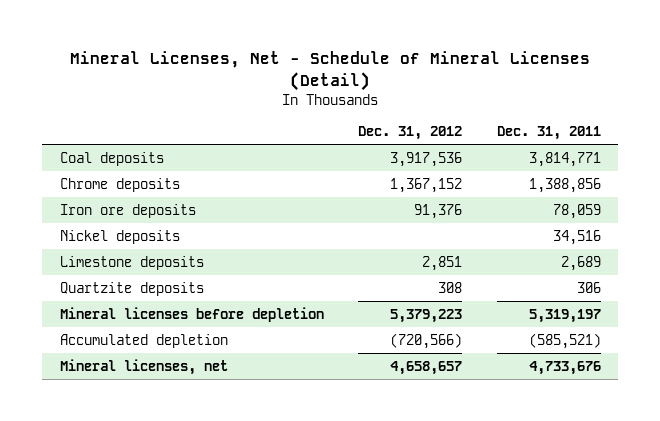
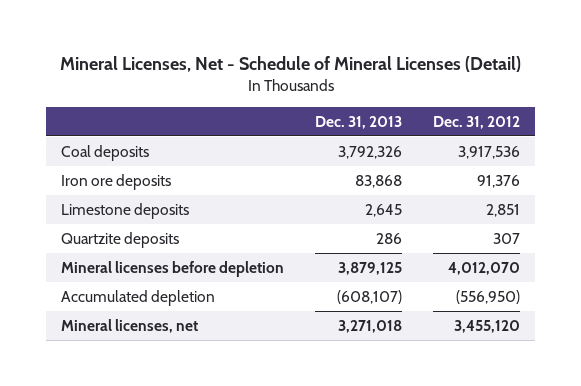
[496,126,601,141] Dec. 31, 2011 -> none
none -> [315,115,403,129] Dec. 31, 2013
[59,177,180,192] Chrome deposits -> none
[59,229,180,244] Nickel deposits -> none
[438,281,463,293] 308 -> [492,232,520,244] 307
[390,308,463,323] 5,379,223 -> [447,261,520,275] 4,012,070
[390,332,463,349] (720,566) -> [455,289,520,304] (556,950)
[390,360,463,375] 4,658,657 -> [453,319,520,333] 3,455,120

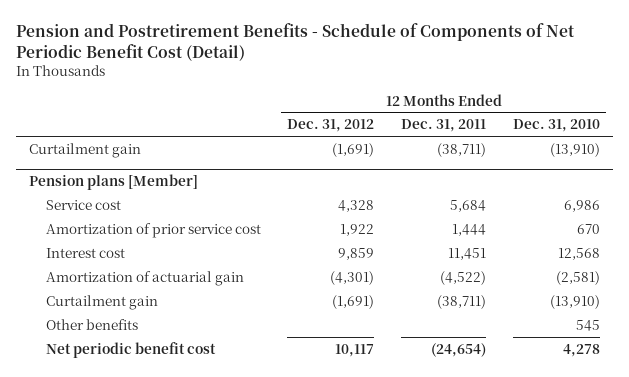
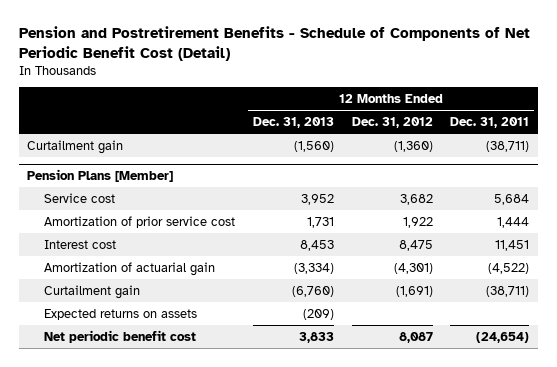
[512,119,600,133] Dec. 31, 2010 -> none
none -> [252,117,334,129] Dec. 31, 2013
[332,142,375,157] (1,691) -> [393,140,433,152] (1,360)
[29,173,199,190] Pension plans [Member] -> [27,169,174,183] Pension Plans [Member]
[338,199,375,212] 4,328 -> [399,193,433,205] 3,682
[338,247,375,260] 9,859 -> [398,239,433,251] 8,475
[45,318,138,330] Other benefits -> none
none -> [43,308,197,320] Expected returns on assets
[335,343,375,357] 10,117 -> [398,331,433,343] 8,087

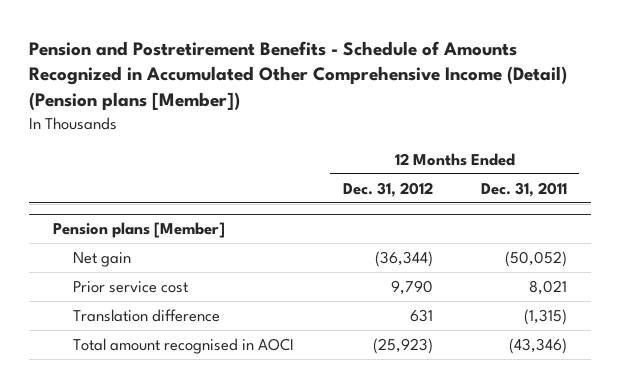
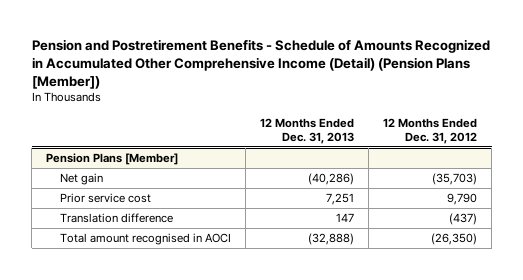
[28,40,567,111] Pension and Postretirement Benefits - Schedule of Amounts Recognized in Accumulated Other Comprehensive Income (Detail) (Pension plans [Member]) -> [31,38,490,89] Pension and Postretirement Benefits - Schedule of Amounts Recognized in Accumulated Other Comprehensive Income (Detail) (Pension Plans [Member])
[481,181,568,197] Dec. 31, 2011 -> none
none -> [260,118,355,144] 12 Months Ended Dec. 31, 2013
[53,222,226,239] Pension plans [Member] -> [46,153,179,166] Pension Plans [Member]
[374,250,433,267] (36,344) -> [432,173,478,186] (35,703)
[409,308,433,322] 631 -> [449,213,478,226] (437)
[372,337,433,354] (25,923) -> [431,233,478,246] (26,350)

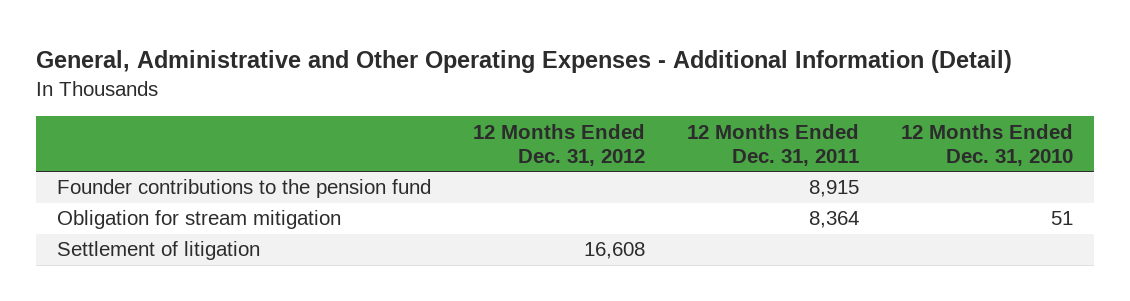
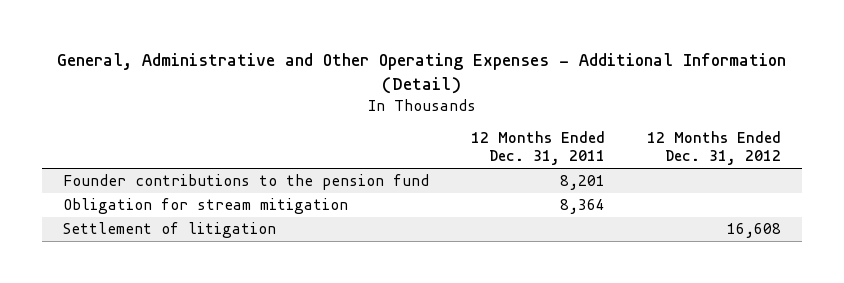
[901,123,1074,166] 12 Months Ended Dec. 31, 2010 -> none
[809,180,860,198] 8,915 -> [560,175,606,191] 8,201

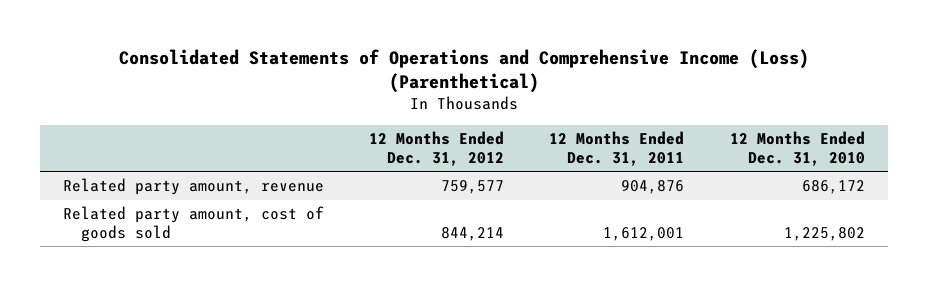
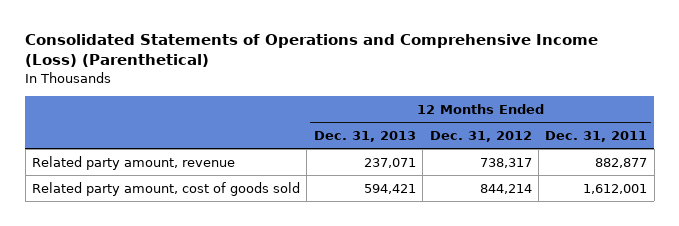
[729,131,865,167] 12 Months Ended Dec. 31, 2010 -> none
none -> [313,130,416,142] Dec. 31, 2013
[440,180,504,195] 759,577 -> [479,157,532,168] 738,317
[621,180,685,195] 904,876 -> [595,157,648,168] 882,877

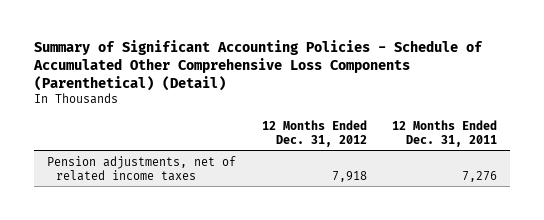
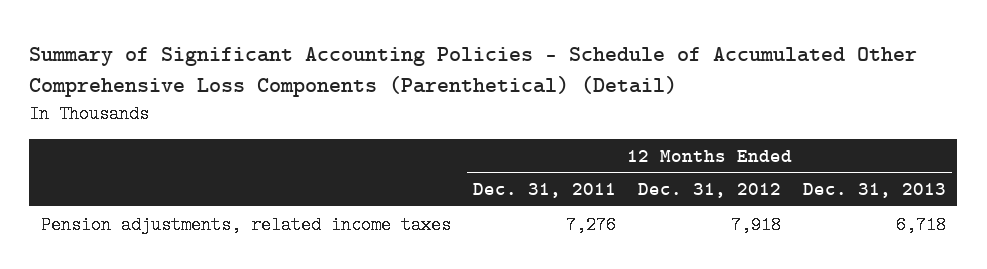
none -> [803,183,947,199] Dec. 31, 2013
[46,155,236,181] Pension adjustments, net of related income taxes -> [40,215,451,234] Pension adjustments, related income taxes

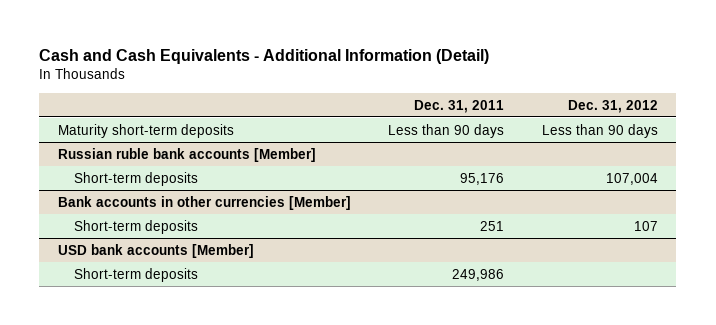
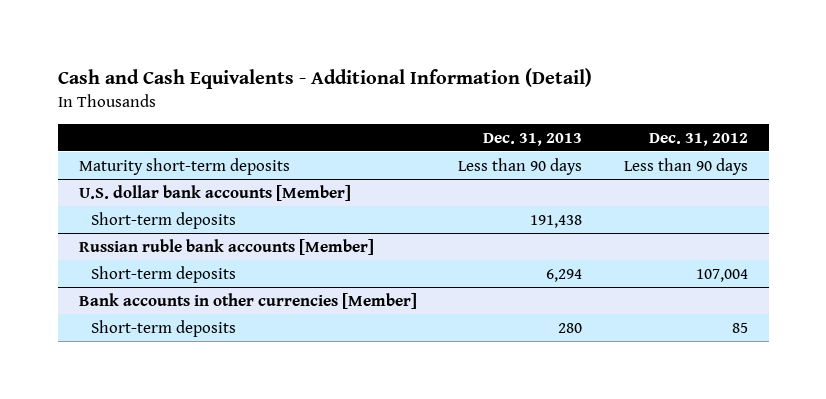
[414,99,505,113] Dec. 31, 2011 -> none
none -> [483,132,583,146] Dec. 31, 2013
none -> [78,184,351,201] U.S. dollar bank accounts [Member]
none -> [91,211,237,229] Short-term deposits
[57,243,254,258] USD bank accounts [Member] -> none
[73,267,198,282] Short-term deposits -> none
[633,220,658,231] 107 -> [731,322,748,333] 85

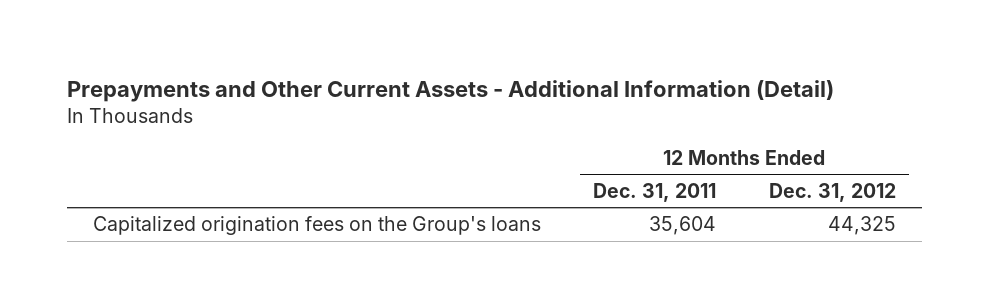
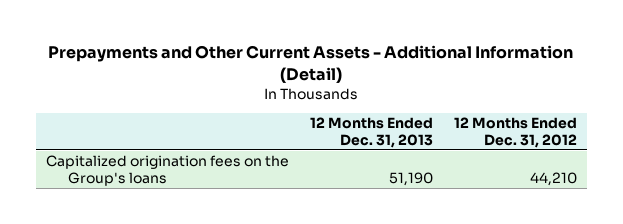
[593,183,717,203] Dec. 31, 2011 -> none
none -> [309,117,433,148] 12 Months Ended Dec. 31, 2013
[827,216,896,236] 44,325 -> [529,171,577,186] 44,210

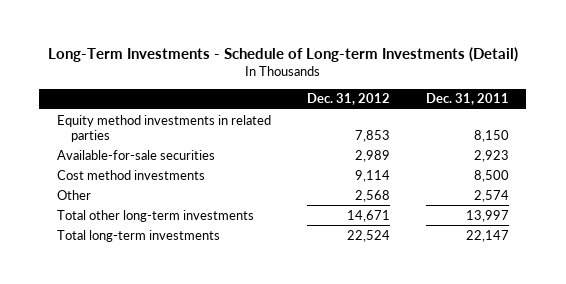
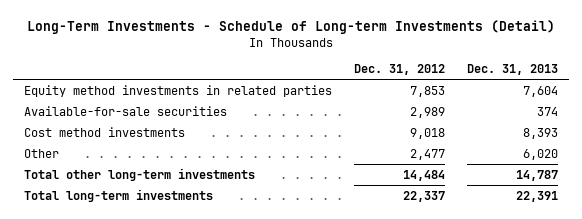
[425,93,509,106] Dec. 31, 2011 -> none
none -> [466,63,558,75] Dec. 31, 2013
[354,169,390,182] 9,114 -> [409,127,445,139] 9,018
[354,189,390,202] 2,568 -> [409,148,445,160] 2,477
[346,209,390,222] 14,671 -> [402,169,445,181] 14,484
[346,229,390,242] 22,524 -> [402,190,445,202] 22,337

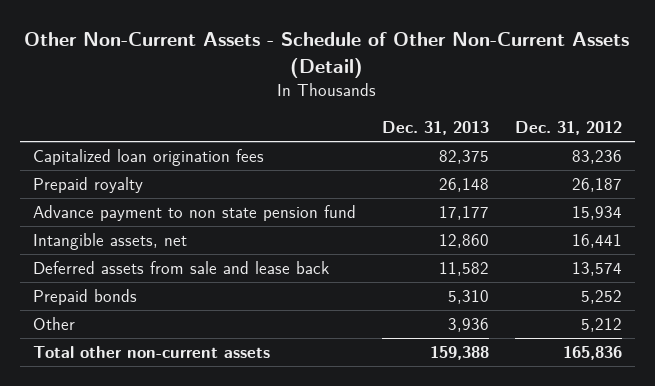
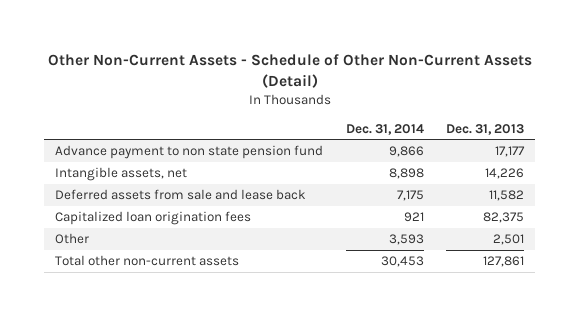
[515,121,623,136] Dec. 31, 2012 -> none
none -> [345,123,424,135] Dec. 31, 2014
[32,176,143,193] Prepaid royalty -> none
[438,233,489,248] 12,860 -> [484,168,524,180] 14,226
[32,288,137,305] Prepaid bonds -> none
[32,148,264,166] Capitalized loan origination fees -> [55,211,252,226] Capitalized loan origination fees
[447,317,489,332] 3,936 -> [492,234,524,246] 2,501
[429,345,489,360] 159,388 -> [482,256,524,268] 127,861

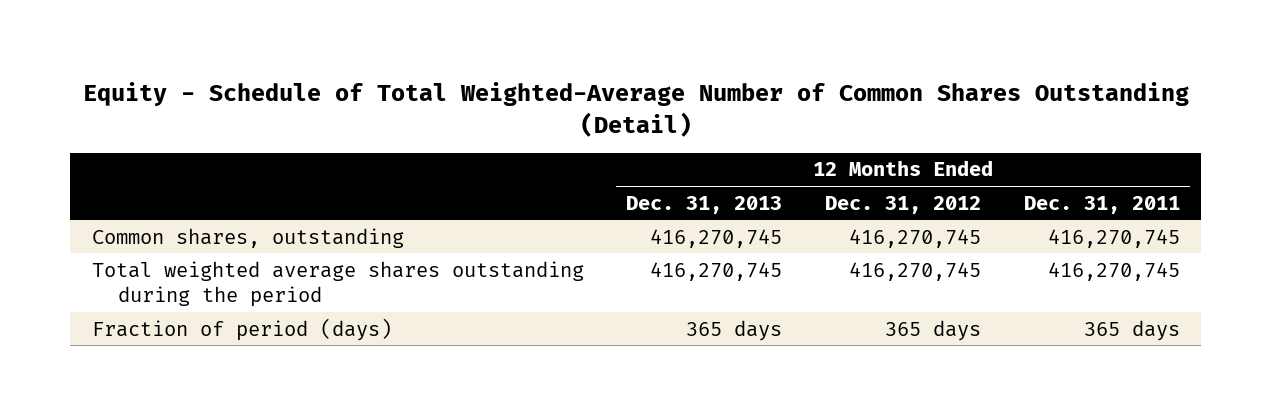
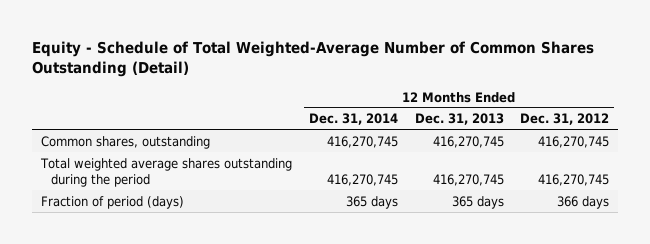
[1023,195,1180,214] Dec. 31, 2011 -> none
none -> [308,113,398,126] Dec. 31, 2014
[884,319,981,341] 365 days -> [557,195,610,209] 366 days

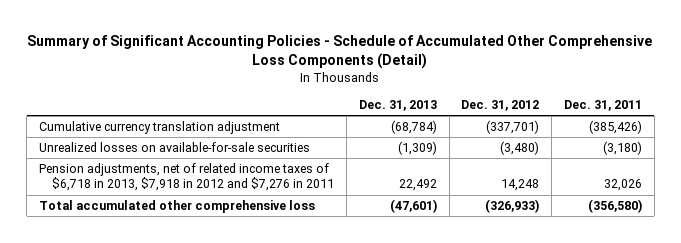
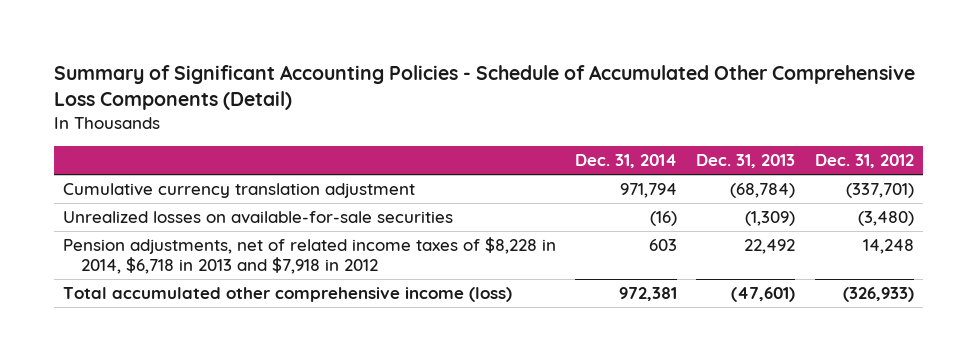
[563,99,642,111] Dec. 31, 2011 -> none
none -> [575,154,678,169] Dec. 31, 2014
[38,163,335,192] Pension adjustments, net of related income taxes of $6,718 in 2013, $7,918 in 2012 and $7,276 in 2011 -> [63,237,557,274] Pension adjustments, net of related income taxes of $8,228 in 2014, $6,718 in 2013 and $7,918 in 2012
[38,200,315,214] Total accumulated other comprehensive loss -> [63,287,513,303] Total accumulated other comprehensive income (loss)

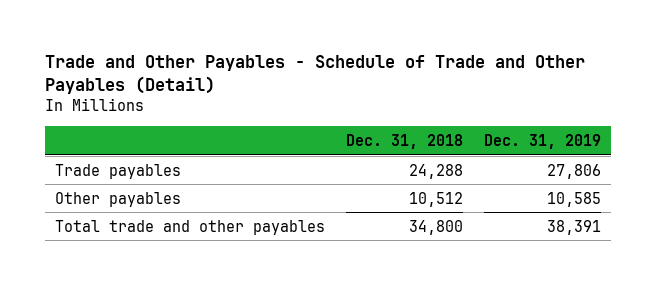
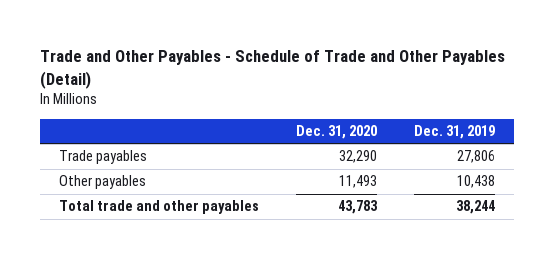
[345,134,463,150] Dec. 31, 2018 -> none
none -> [295,125,377,140] Dec. 31, 2020
[546,191,601,207] 10,585 -> [457,175,496,189] 10,438
[546,219,601,235] 38,391 -> [456,200,496,215] 38,244

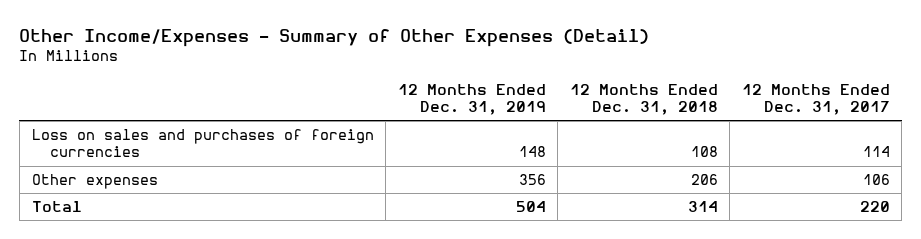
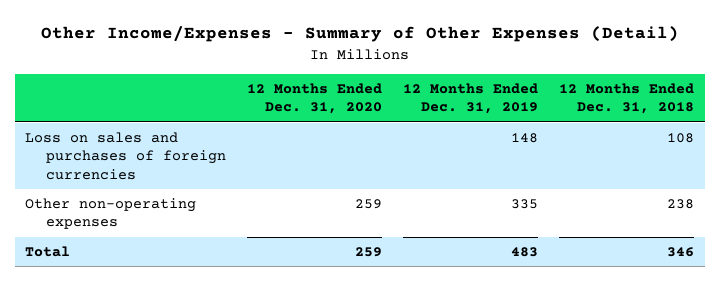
[741,83,890,116] 12 Months Ended Dec. 31, 2017 -> none
none -> [247,83,383,115] 12 Months Ended Dec. 31, 2020
[31,174,158,190] Other expenses -> [25,198,197,230] Other non-operating expenses
[518,174,546,186] 356 -> [511,199,539,210] 335
[690,174,718,186] 206 -> [667,199,695,210] 238
[515,201,546,213] 504 -> [511,247,539,258] 483
[687,201,718,213] 314 -> [667,247,695,258] 346

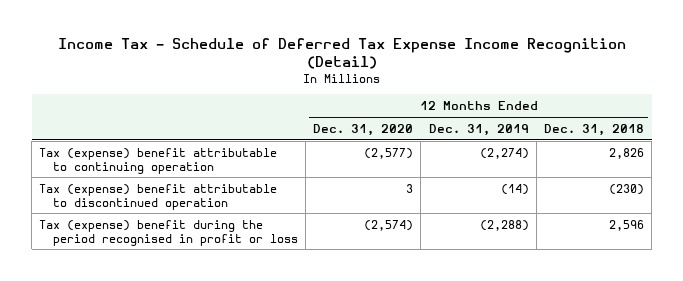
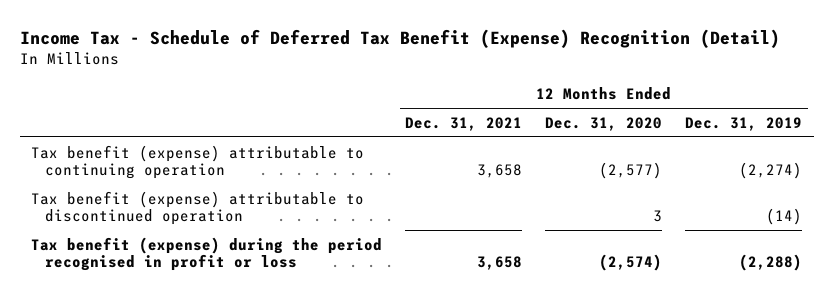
[57,38,626,70] Income Tax - Schedule of Deferred Tax Expense Income Recognition (Detail) -> [20,28,781,48] Income Tax - Schedule of Deferred Tax Benefit (Expense) Recognition (Detail)
[544,123,645,136] Dec. 31, 2018 -> none
none -> [405,116,523,131] Dec. 31, 2021
[39,147,278,174] Tax (expense) benefit attributable to continuing operation -> [31,144,365,180] Tax benefit (expense) attributable to continuing operation
[39,183,278,210] Tax (expense) benefit attributable to discontinued operation -> [31,190,365,226] Tax benefit (expense) attributable to discontinued operation
[39,219,298,246] Tax (expense) benefit during the period recognised in profit or loss -> [31,236,383,272] Tax benefit (expense) during the period recognised in profit or loss

